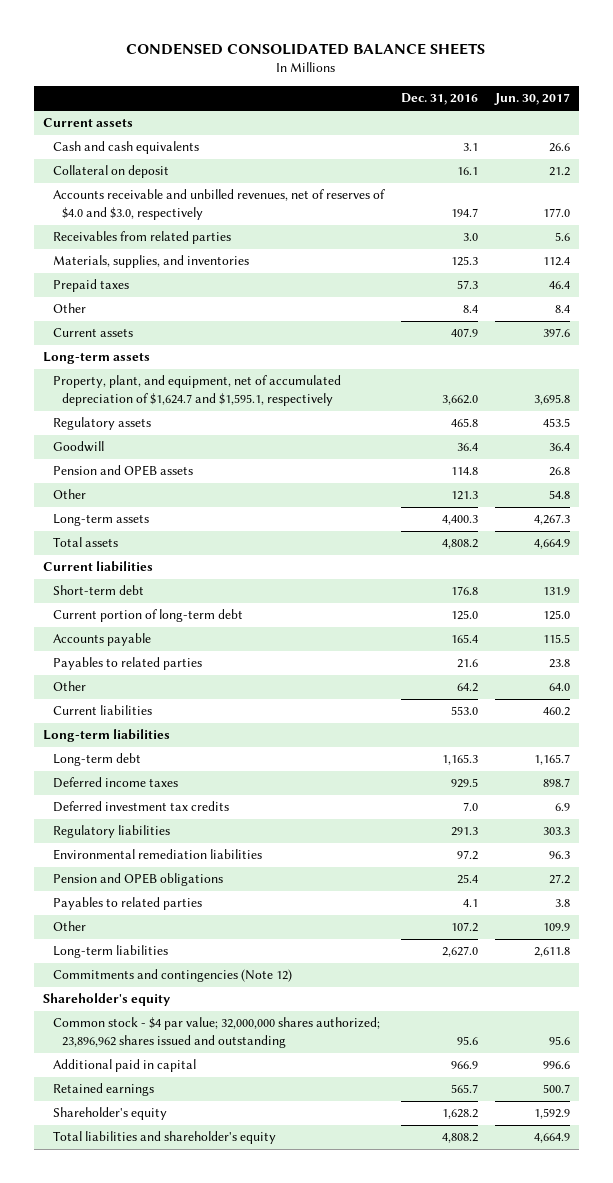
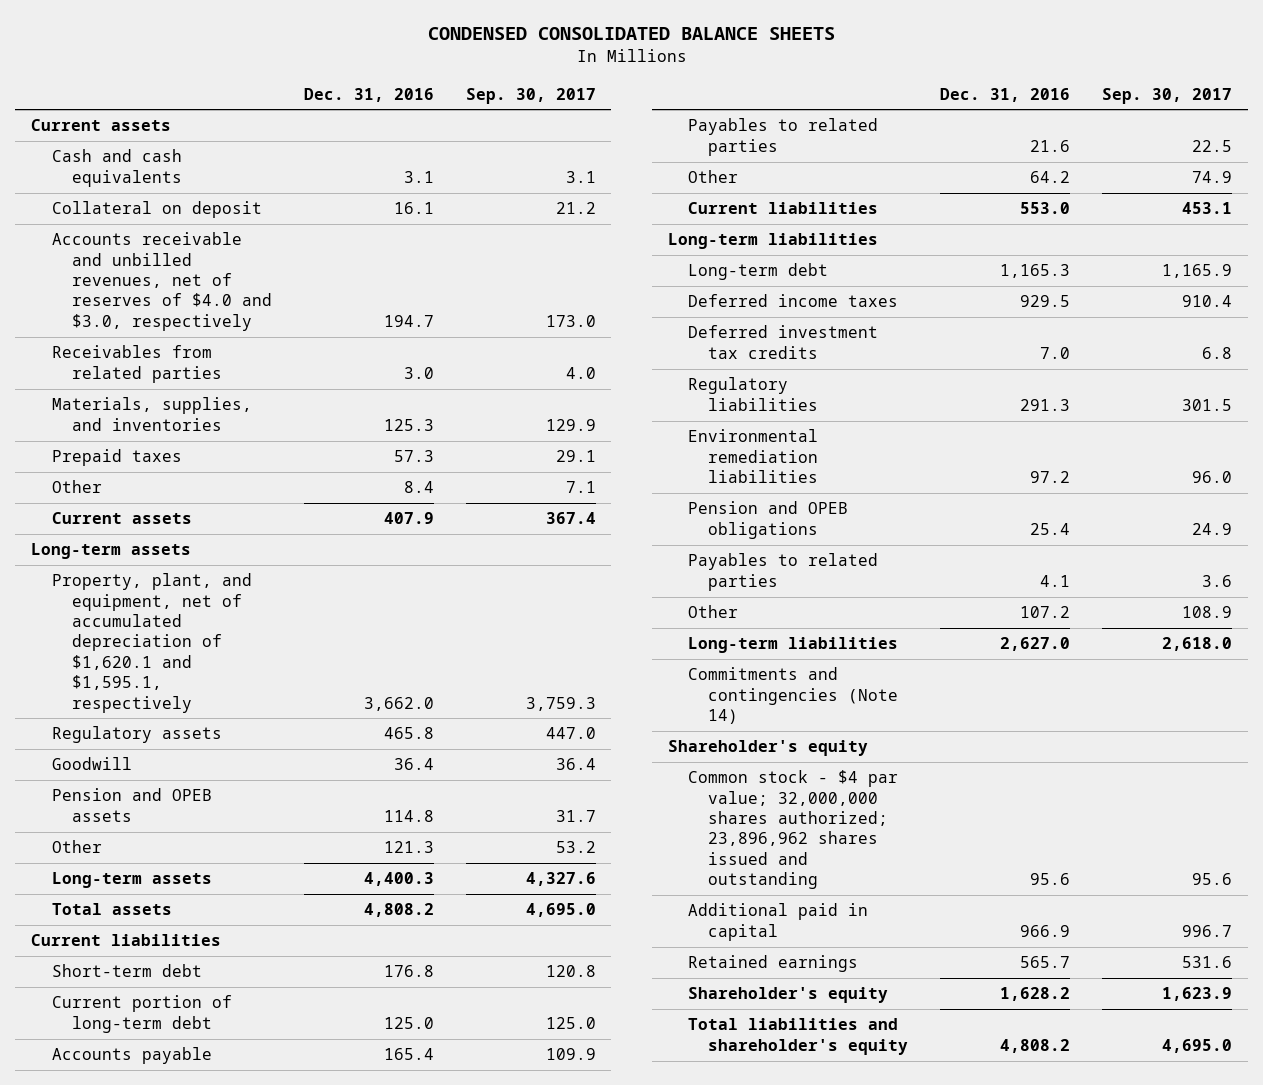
[494,93,571,106] Jun. 30, 2017 -> none
none -> [465,87,596,104] Sep. 30, 2017
[52,375,341,406] Property, plant, and equipment, net of accumulated depreciation of $1,624.7 and $1,595.1, respectively -> [51,573,252,713] Property, plant, and equipment, net of accumulated depreciation of $1,620.1 and $1,595.1, respectively
[52,969,292,983] Commitments and contingencies (Note 12) -> [688,667,899,725] Commitments and contingencies (Note 14)

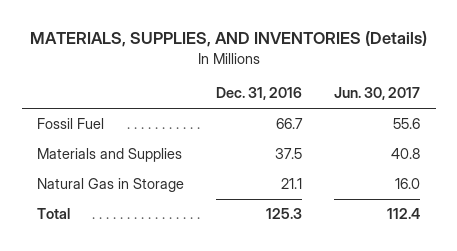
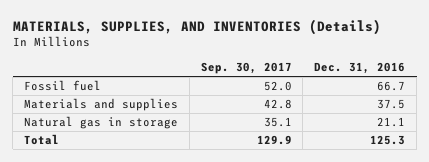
[333,87,420,101] Jun. 30, 2017 -> none
none -> [200,62,292,75] Sep. 30, 2017
[37,118,105,130] Fossil Fuel -> [23,80,101,92] Fossil fuel
[37,148,183,163] Materials and Supplies -> [23,98,178,112] Materials and supplies
[37,178,185,193] Natural Gas in Storage -> [23,116,178,130] Natural gas in storage

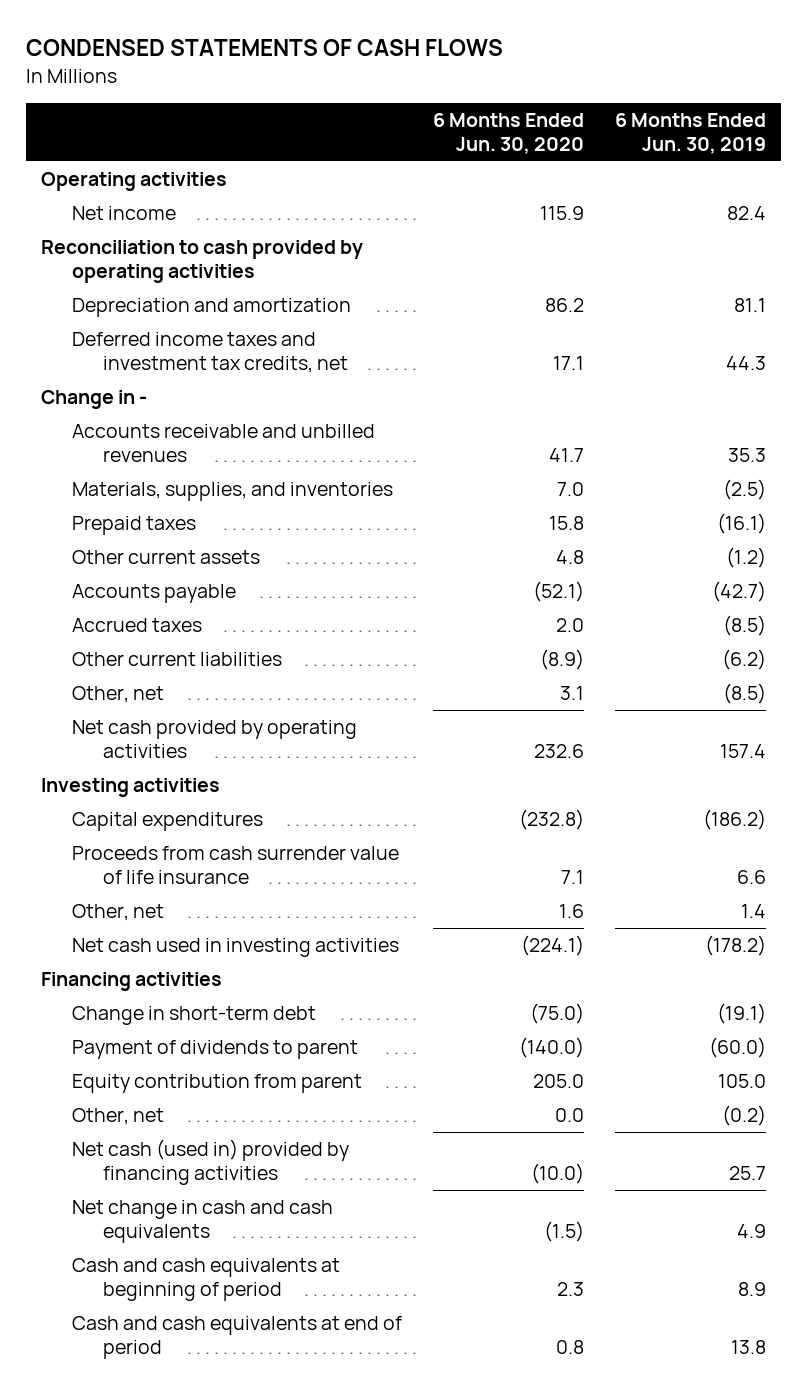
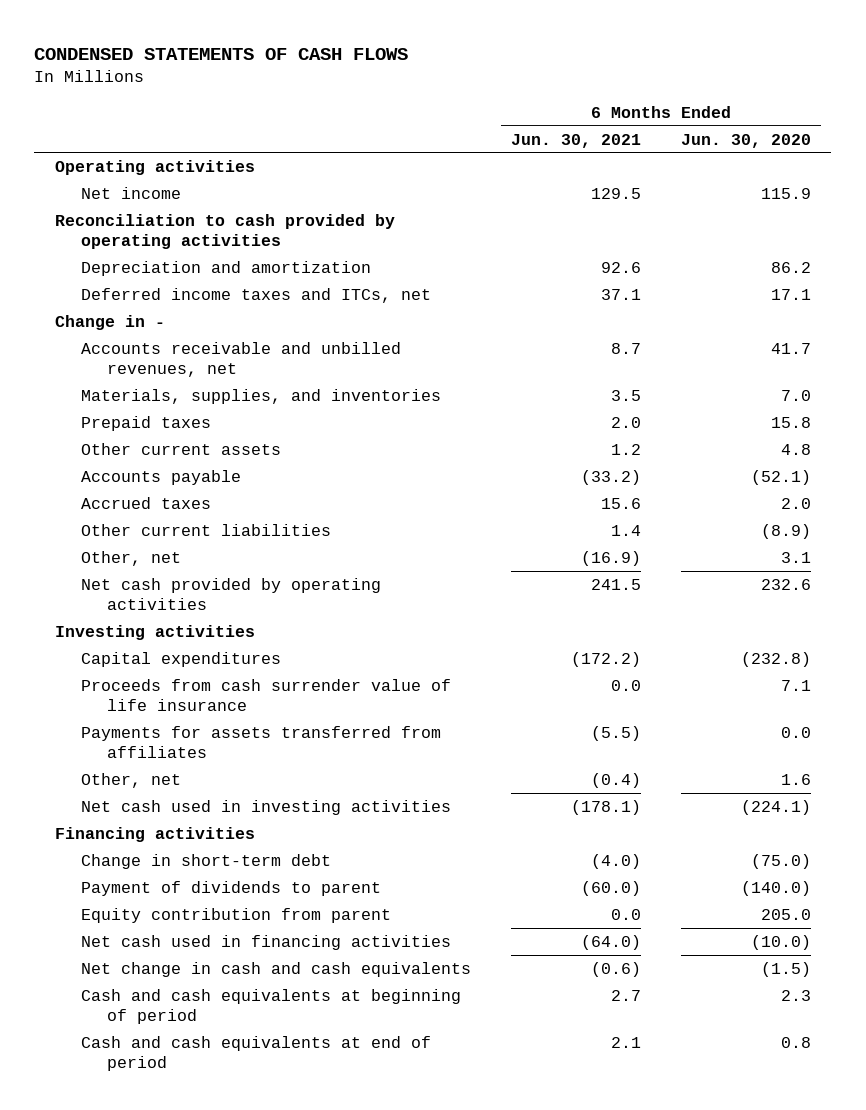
[614,112,766,154] 6 Months Ended Jun. 30, 2019 -> none
none -> [510,133,641,148] Jun. 30, 2021
[71,332,348,374] Deferred income taxes and investment tax credits, net -> [80,287,431,303] Deferred income taxes and ITCs, net
[71,424,375,463] Accounts receivable and unbilled revenues -> [80,341,401,378] Accounts receivable and unbilled revenues, net
none -> [80,725,441,759] Payments for assets transferred from affiliates
[71,1108,164,1126] Other, net -> none
[71,1139,349,1186] Net cash (used in) provided by financing activities -> [80,934,451,950] Net cash used in financing activities

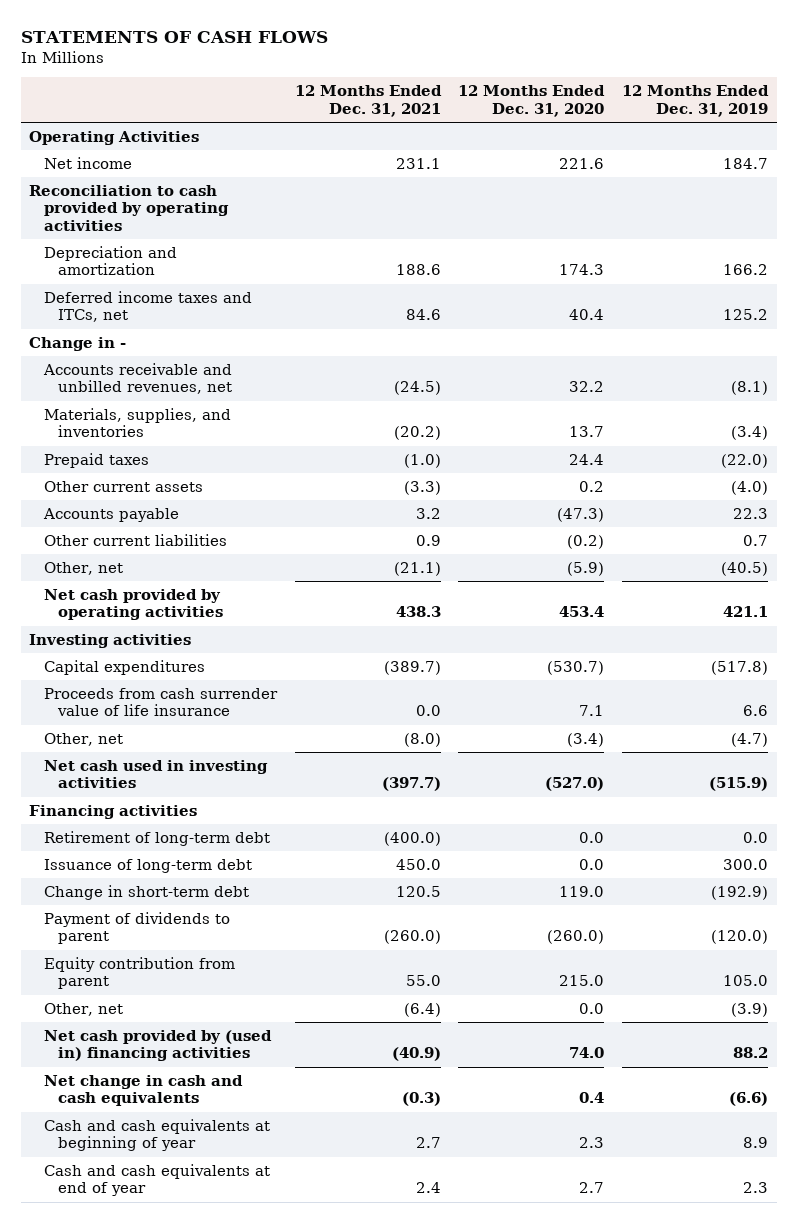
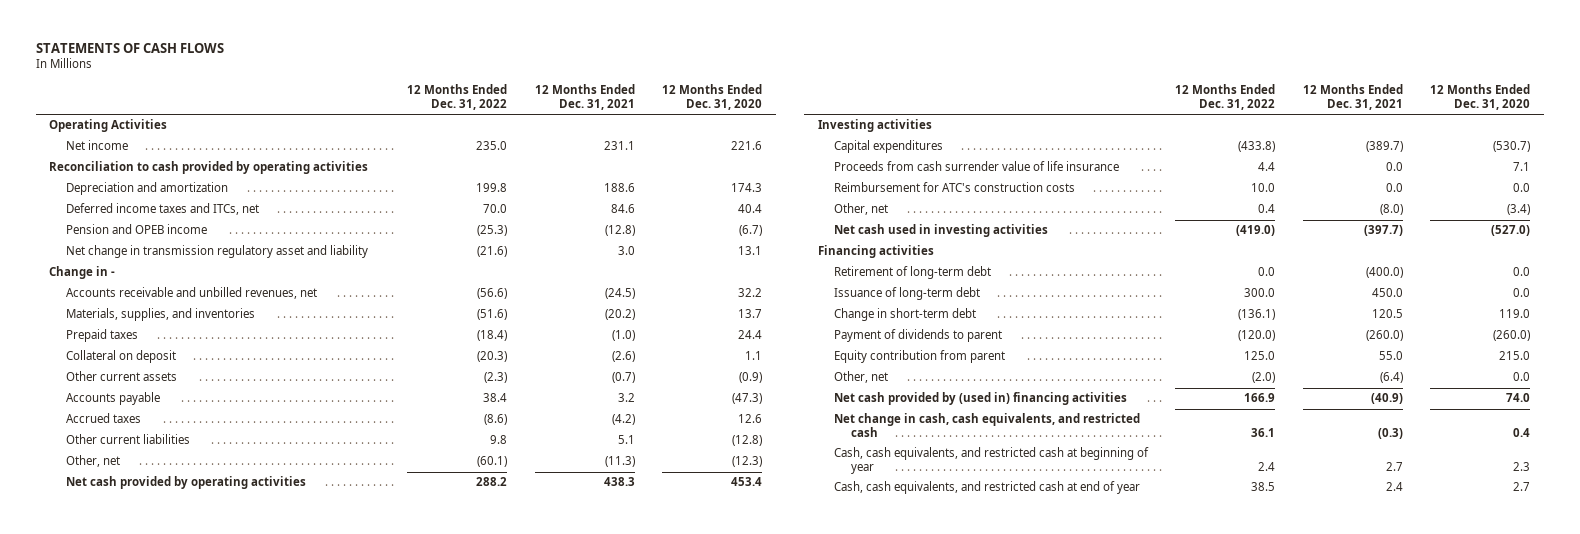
[622,85,770,117] 12 Months Ended Dec. 31, 2019 -> none
none -> [407,84,508,110] 12 Months Ended Dec. 31, 2022
none -> [65,224,207,235] Pension and OPEB income
none -> [65,245,368,259] Net change in transmission regulatory asset and liability
none -> [65,350,176,364] Collateral on deposit
[403,480,441,495] (3.3) -> [611,372,635,384] (0.7)
[579,480,605,492] 0.2 -> [738,372,762,384] (0.9)
none -> [65,413,141,424] Accrued taxes
[415,534,441,546] 0.9 -> [617,435,635,445] 5.1
[567,534,605,549] (0.2) -> [731,435,762,447] (12.8)
[393,561,441,576] (21.1) -> [604,456,635,468] (11.3)
[567,561,605,576] (5.9) -> [731,456,762,468] (12.3)
none -> [834,182,1076,193] Reimbursement for ATC's construction costs
[43,1074,243,1107] Net change in cash and cash equivalents -> [834,413,1141,437] Net change in cash, cash equivalents, and restricted cash
[43,1118,270,1152] Cash and cash equivalents at beginning of year -> [834,447,1150,474] Cash, cash equivalents, and restricted cash at beginning of year
[43,1163,270,1197] Cash and cash equivalents at end of year -> [834,481,1141,495] Cash, cash equivalents, and restricted cash at end of year

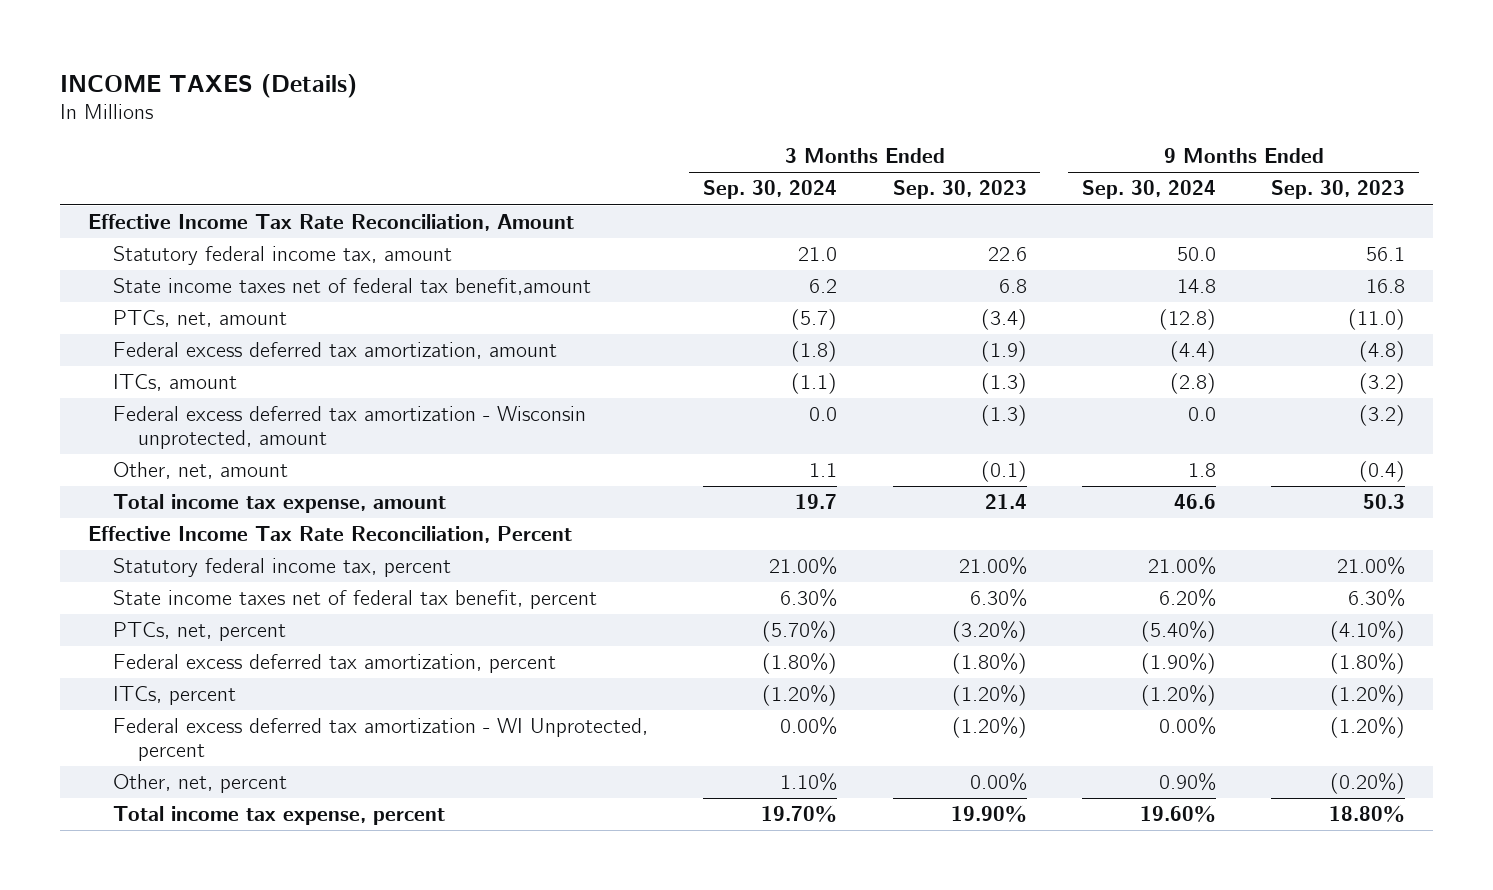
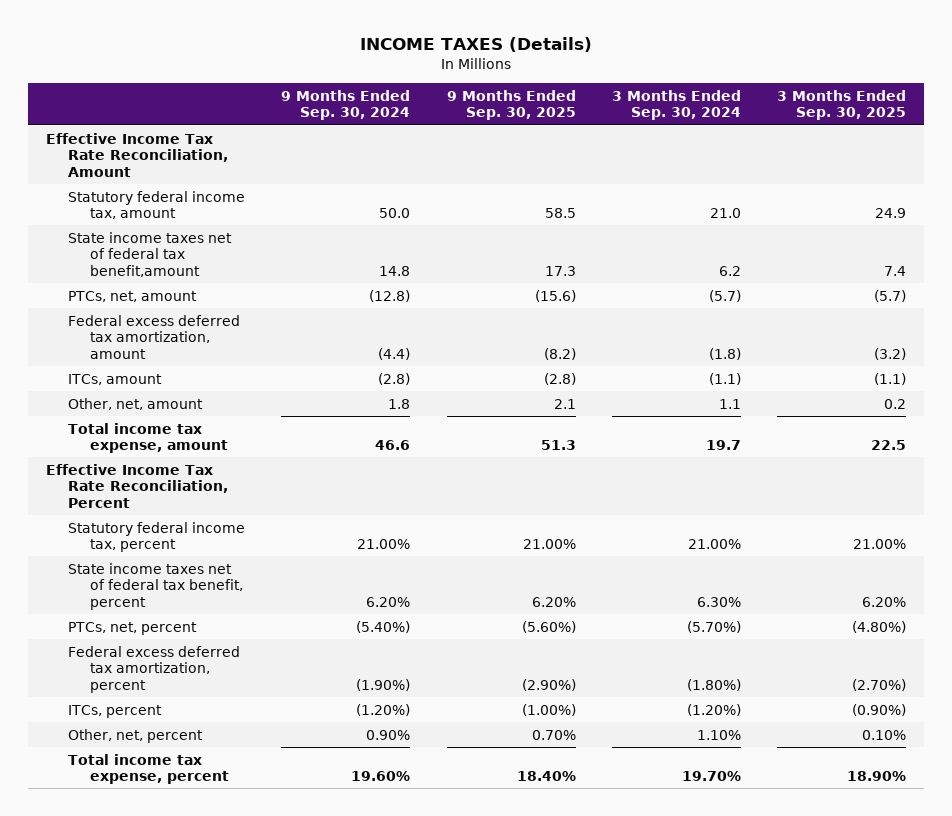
[892,180,1027,200] Sep. 30, 2023 -> none
[1271,180,1406,200] Sep. 30, 2023 -> none
none -> [446,89,576,121] 9 Months Ended Sep. 30, 2025
none -> [776,89,906,121] 3 Months Ended Sep. 30, 2025
[112,406,586,449] Federal excess deferred tax amortization - Wisconsin unprotected, amount -> none
[112,718,648,761] Federal excess deferred tax amortization - WI Unprotected, percent -> none

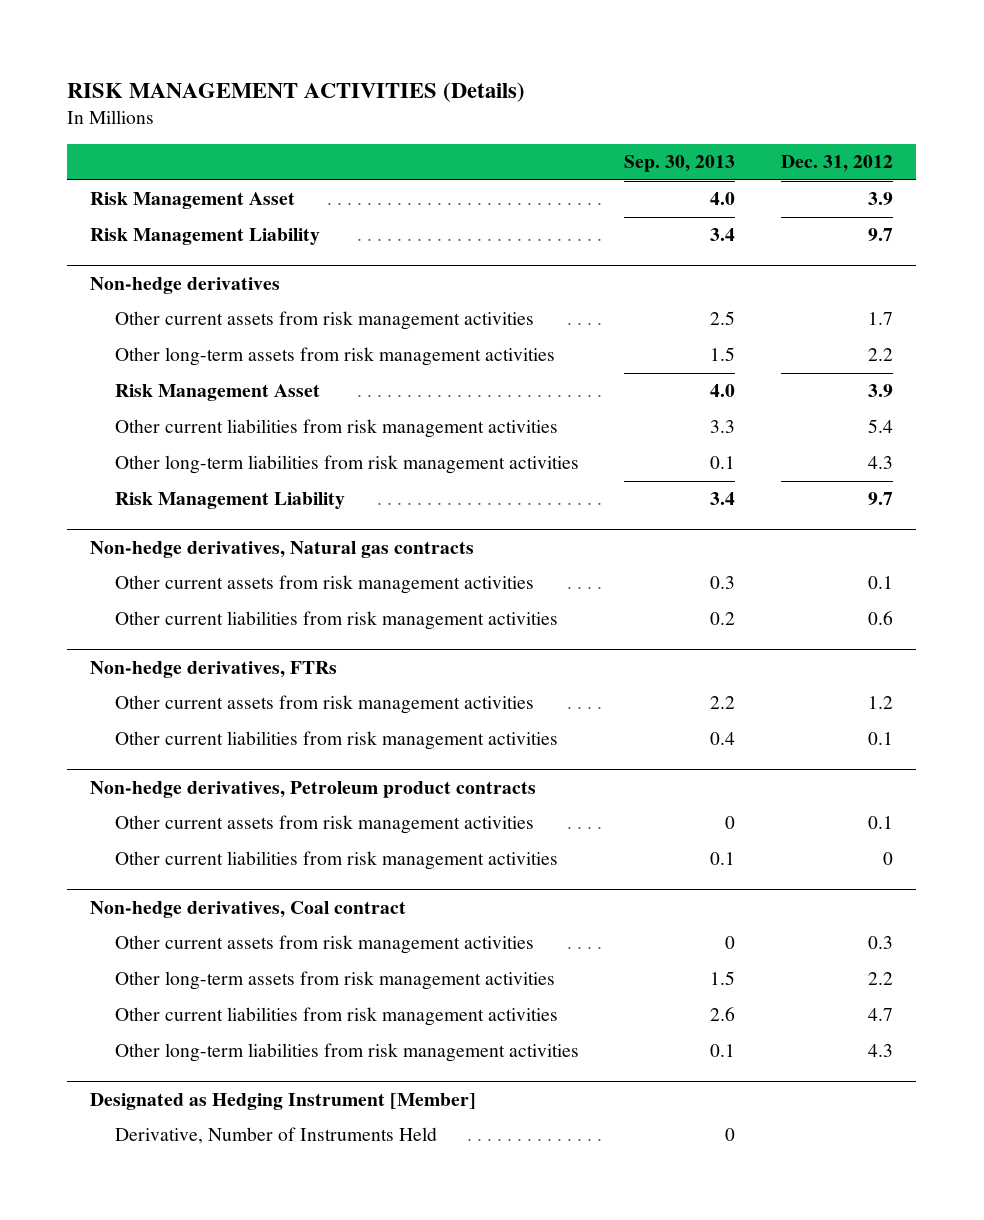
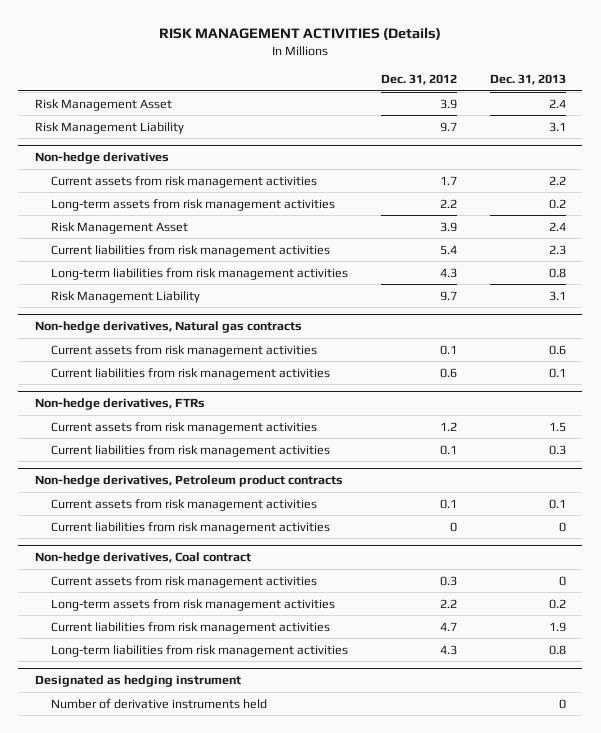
[624,155,736,173] Sep. 30, 2013 -> none
none -> [489,74,566,86] Dec. 31, 2013
[114,311,534,331] Other current assets from risk management activities -> [51,175,318,188] Current assets from risk management activities
[114,347,555,367] Other long-term assets from risk management activities -> [51,198,336,211] Long-term assets from risk management activities
[114,419,558,439] Other current liabilities from risk management activities -> [51,244,331,257] Current liabilities from risk management activities
[114,455,579,475] Other long-term liabilities from risk management activities -> [51,267,349,280] Long-term liabilities from risk management activities
[114,575,534,595] Other current assets from risk management activities -> [51,344,318,357] Current assets from risk management activities
[114,611,558,631] Other current liabilities from risk management activities -> [51,367,331,380] Current liabilities from risk management activities
[114,695,534,715] Other current assets from risk management activities -> [51,421,318,434] Current assets from risk management activities
[114,731,558,751] Other current liabilities from risk management activities -> [51,444,331,457] Current liabilities from risk management activities
[114,815,534,835] Other current assets from risk management activities -> [51,498,318,511] Current assets from risk management activities
[114,851,558,871] Other current liabilities from risk management activities -> [51,521,331,534] Current liabilities from risk management activities
[114,935,534,955] Other current assets from risk management activities -> [51,575,318,588] Current assets from risk management activities
[114,971,555,991] Other long-term assets from risk management activities -> [51,598,336,611] Long-term assets from risk management activities
[114,1007,558,1027] Other current liabilities from risk management activities -> [51,621,331,634] Current liabilities from risk management activities
[114,1043,579,1063] Other long-term liabilities from risk management activities -> [51,644,349,657] Long-term liabilities from risk management activities
[90,1092,477,1110] Designated as Hedging Instrument [Member] -> [34,675,241,688] Designated as hedging instrument
[114,1127,437,1145] Derivative, Number of Instruments Held -> [51,698,268,709] Number of derivative instruments held

